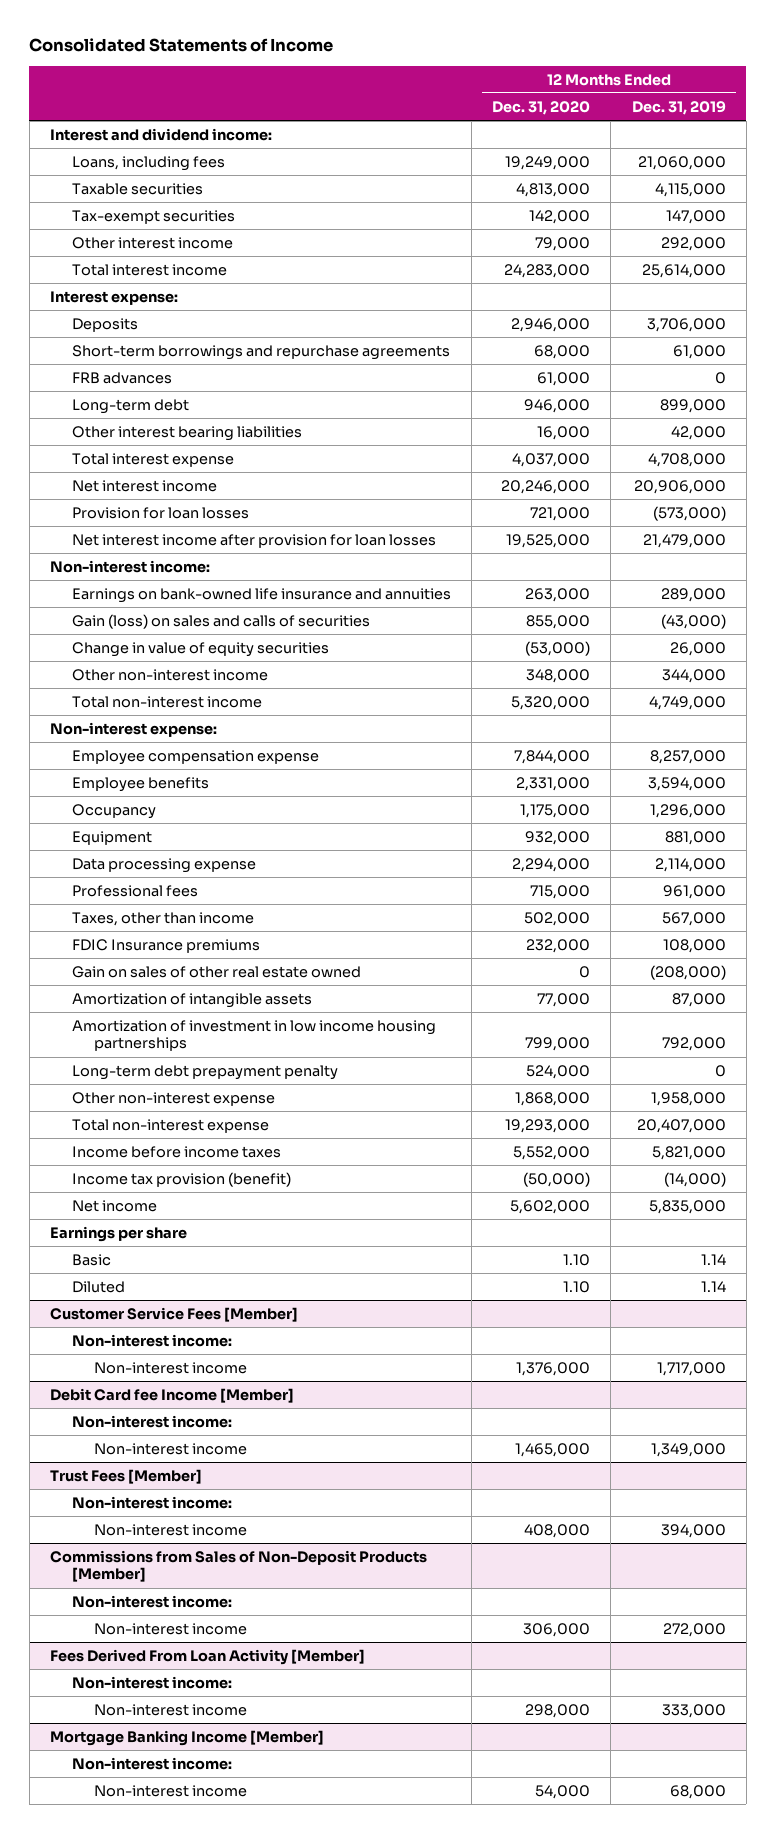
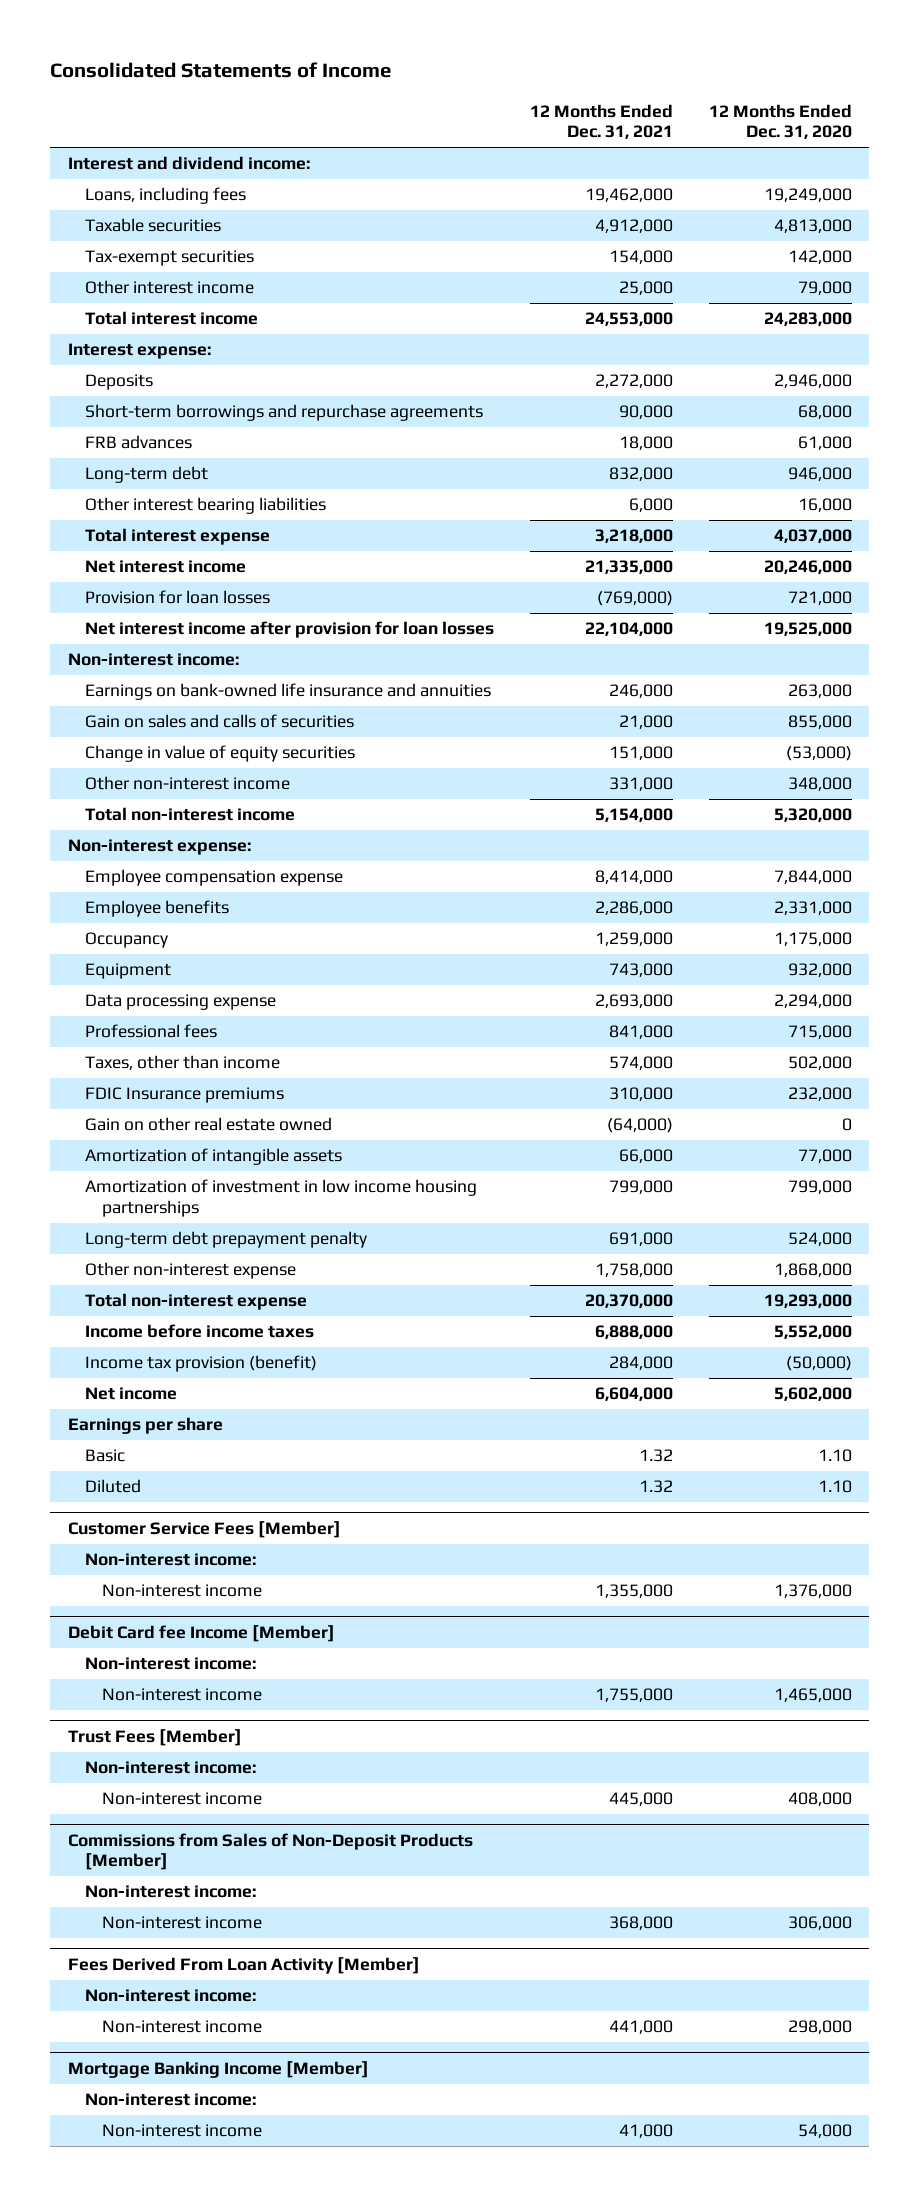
[631,100,726,115] Dec. 31, 2019 -> none
none -> [529,103,673,140] 12 Months Ended Dec. 31, 2021
[71,613,370,629] Gain (loss) on sales and calls of securities -> [85,714,355,729] Gain on sales and calls of securities
[71,965,361,978] Gain on sales of other real estate owned -> [85,1117,333,1132] Gain on other real estate owned

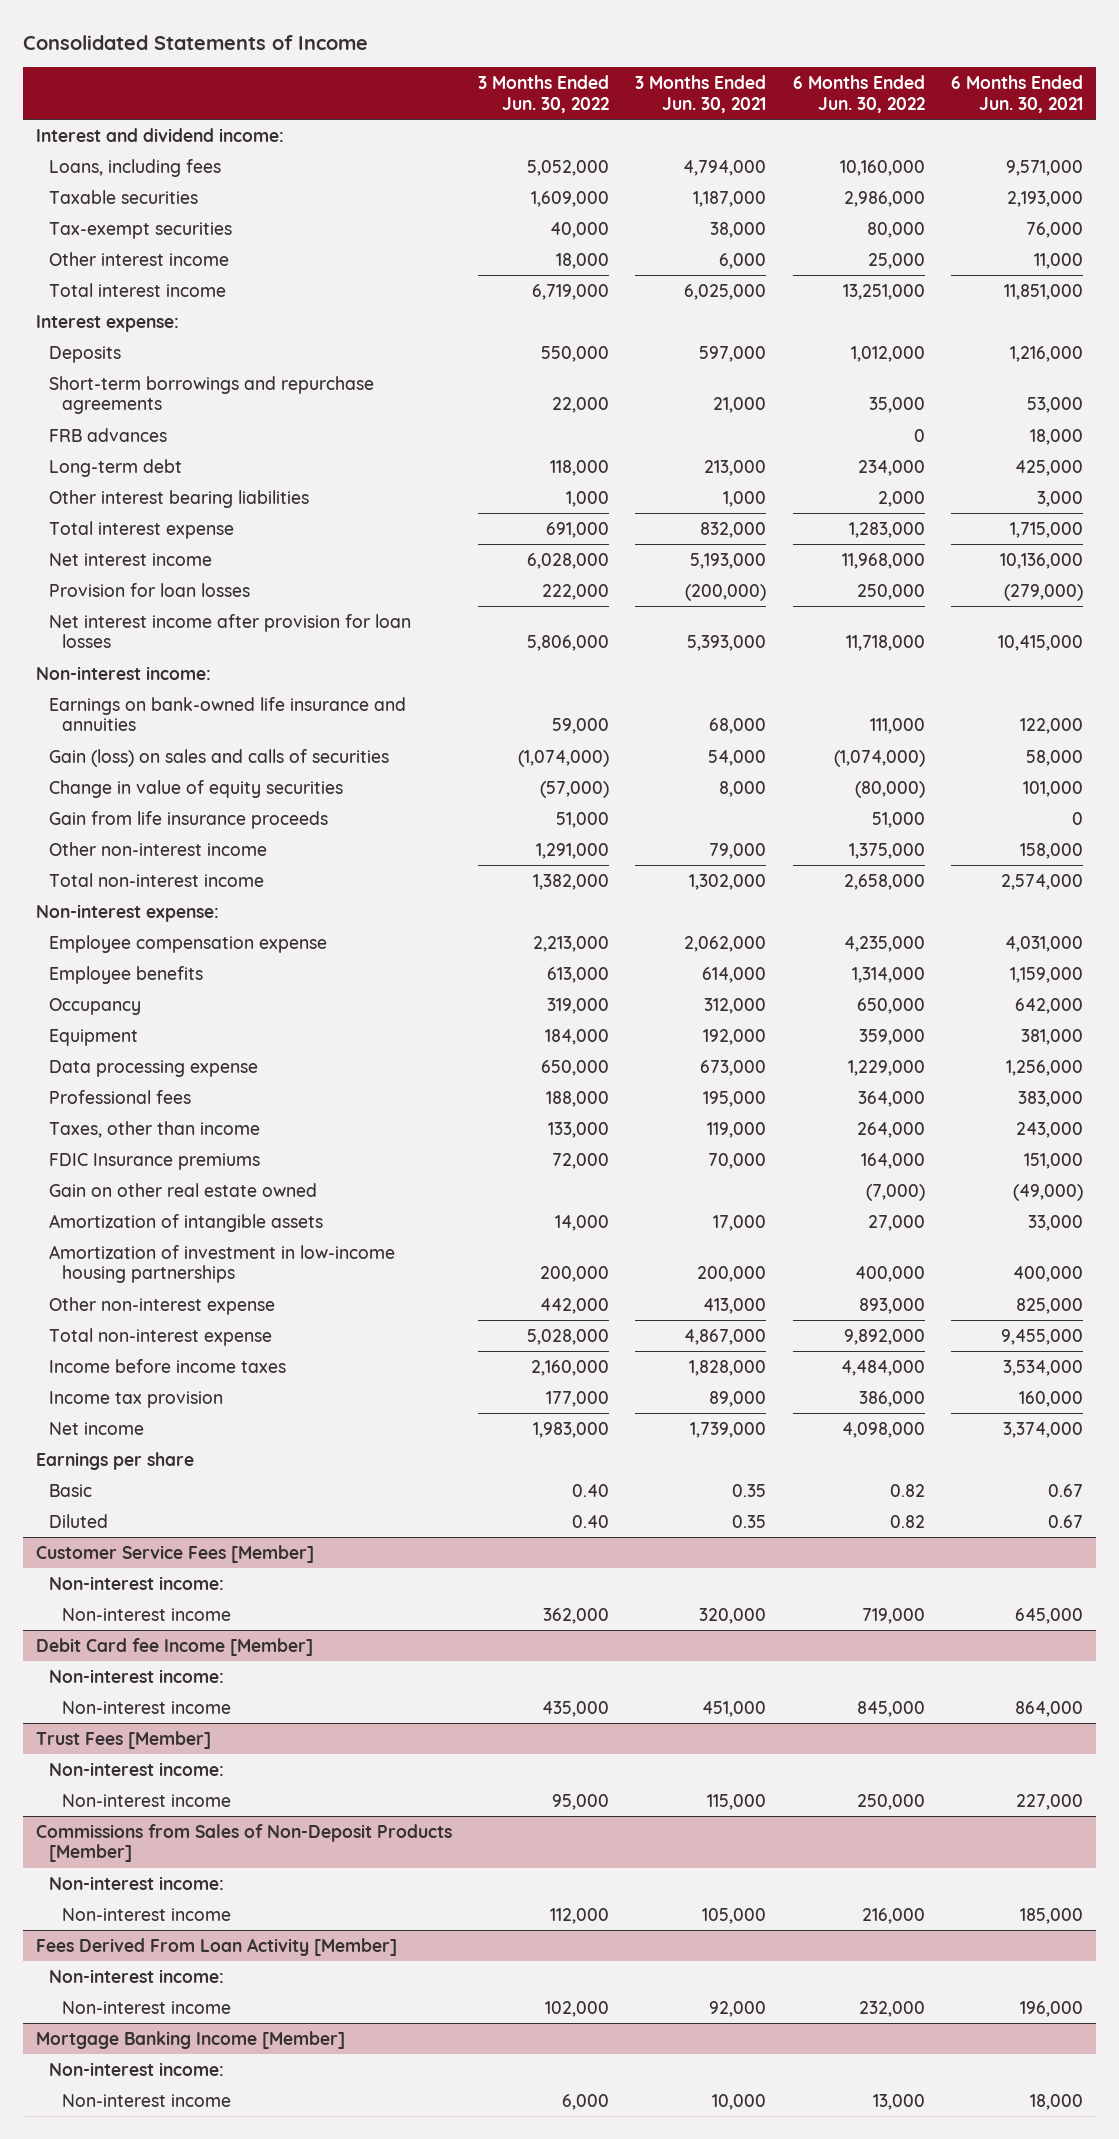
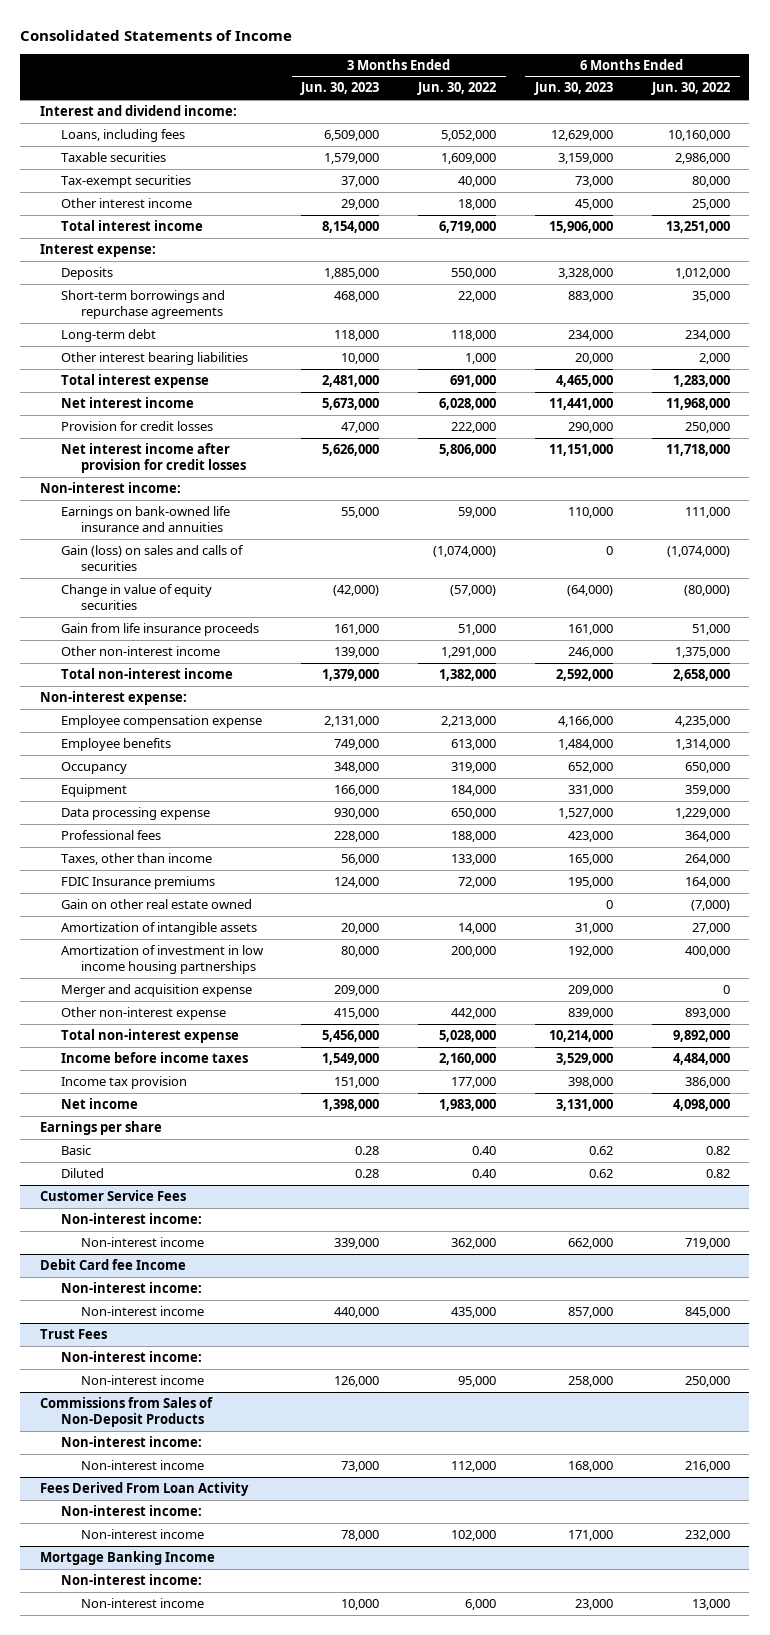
[635,75,767,113] 3 Months Ended Jun. 30, 2021 -> none
[950,75,1083,113] 6 Months Ended Jun. 30, 2021 -> none
none -> [300,82,380,96] Jun. 30, 2023
none -> [534,82,614,96] Jun. 30, 2023
[49,427,168,442] FRB advances -> none
[49,582,251,597] Provision for loan losses -> [60,421,213,432] Provision for credit losses
[49,613,412,649] Net interest income after provision for loan losses -> [60,443,247,474] Net interest income after provision for credit losses
[49,1244,396,1284] Amortization of investment in low-income housing partnerships -> [60,945,264,975] Amortization of investment in low income housing partnerships
none -> [60,984,252,998] Merger and acquisition expense
[35,1544,314,1563] Customer Service Fees [Member] -> [39,1190,186,1202] Customer Service Fees
[35,1637,313,1656] Debit Card fee Income [Member] -> [39,1259,186,1271] Debit Card fee Income
[35,1730,211,1749] Trust Fees [Member] -> [39,1329,107,1340] Trust Fees
[35,1823,452,1863] Commissions from Sales of Non-Deposit Products [Member] -> [39,1397,213,1428] Commissions from Sales of Non-Deposit Products
[35,1937,397,1956] Fees Derived From Loan Activity [Member] -> [39,1482,249,1497] Fees Derived From Loan Activity
[35,2030,345,2049] Mortgage Banking Income [Member] -> [39,1551,215,1566] Mortgage Banking Income

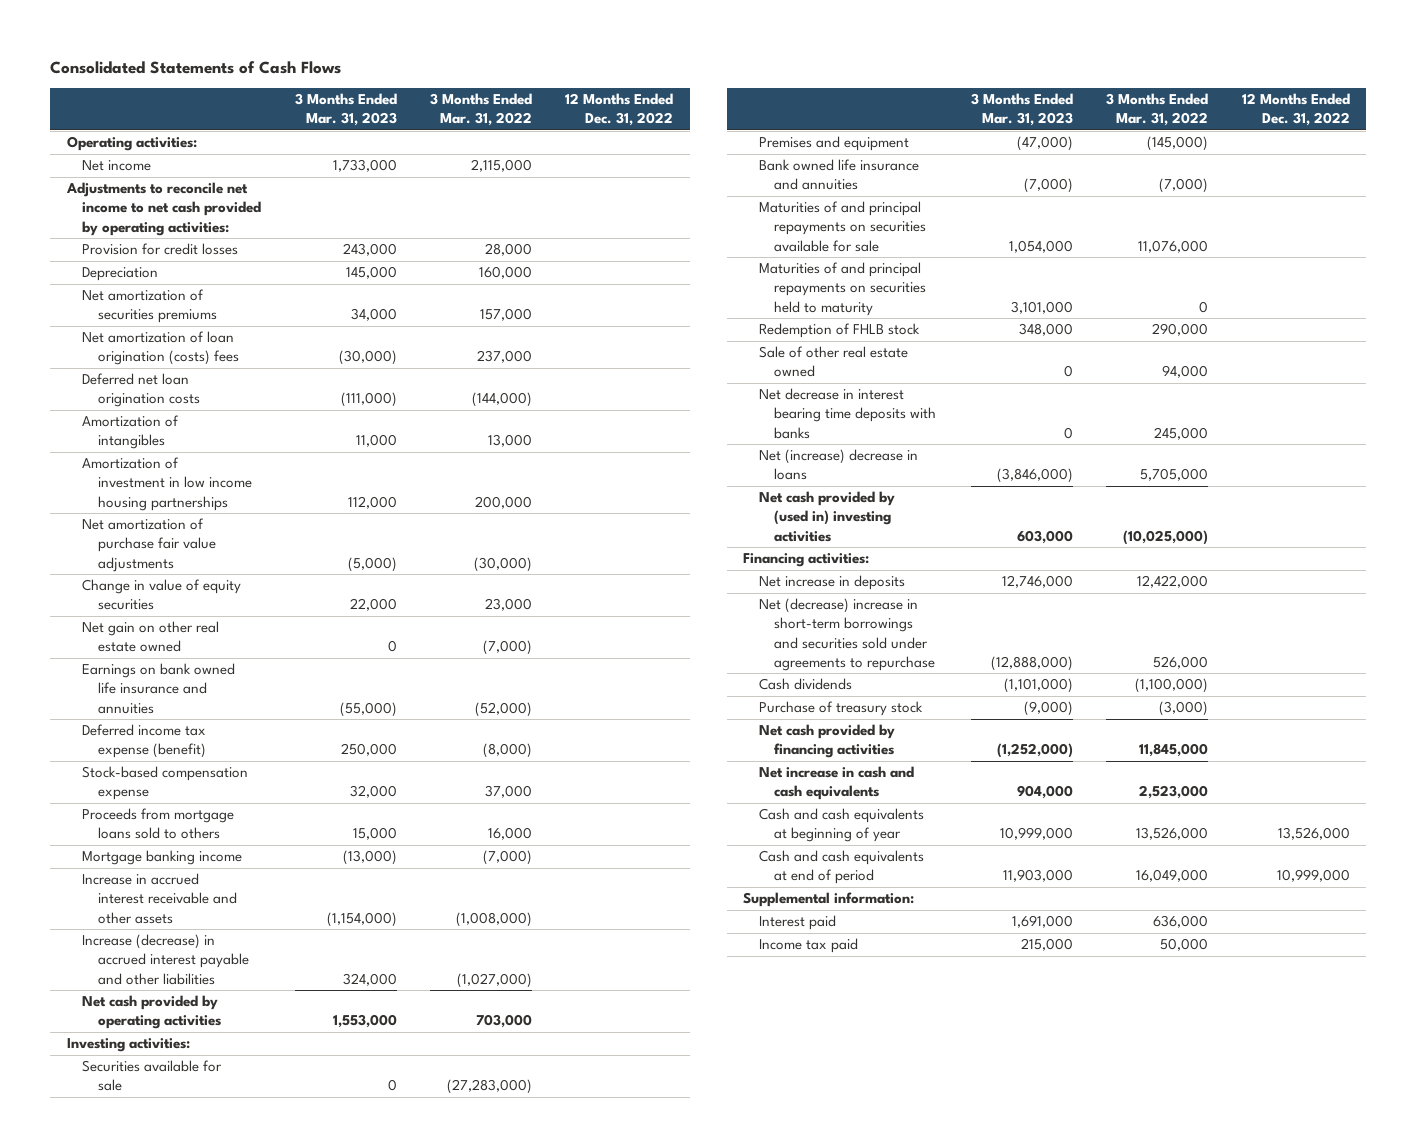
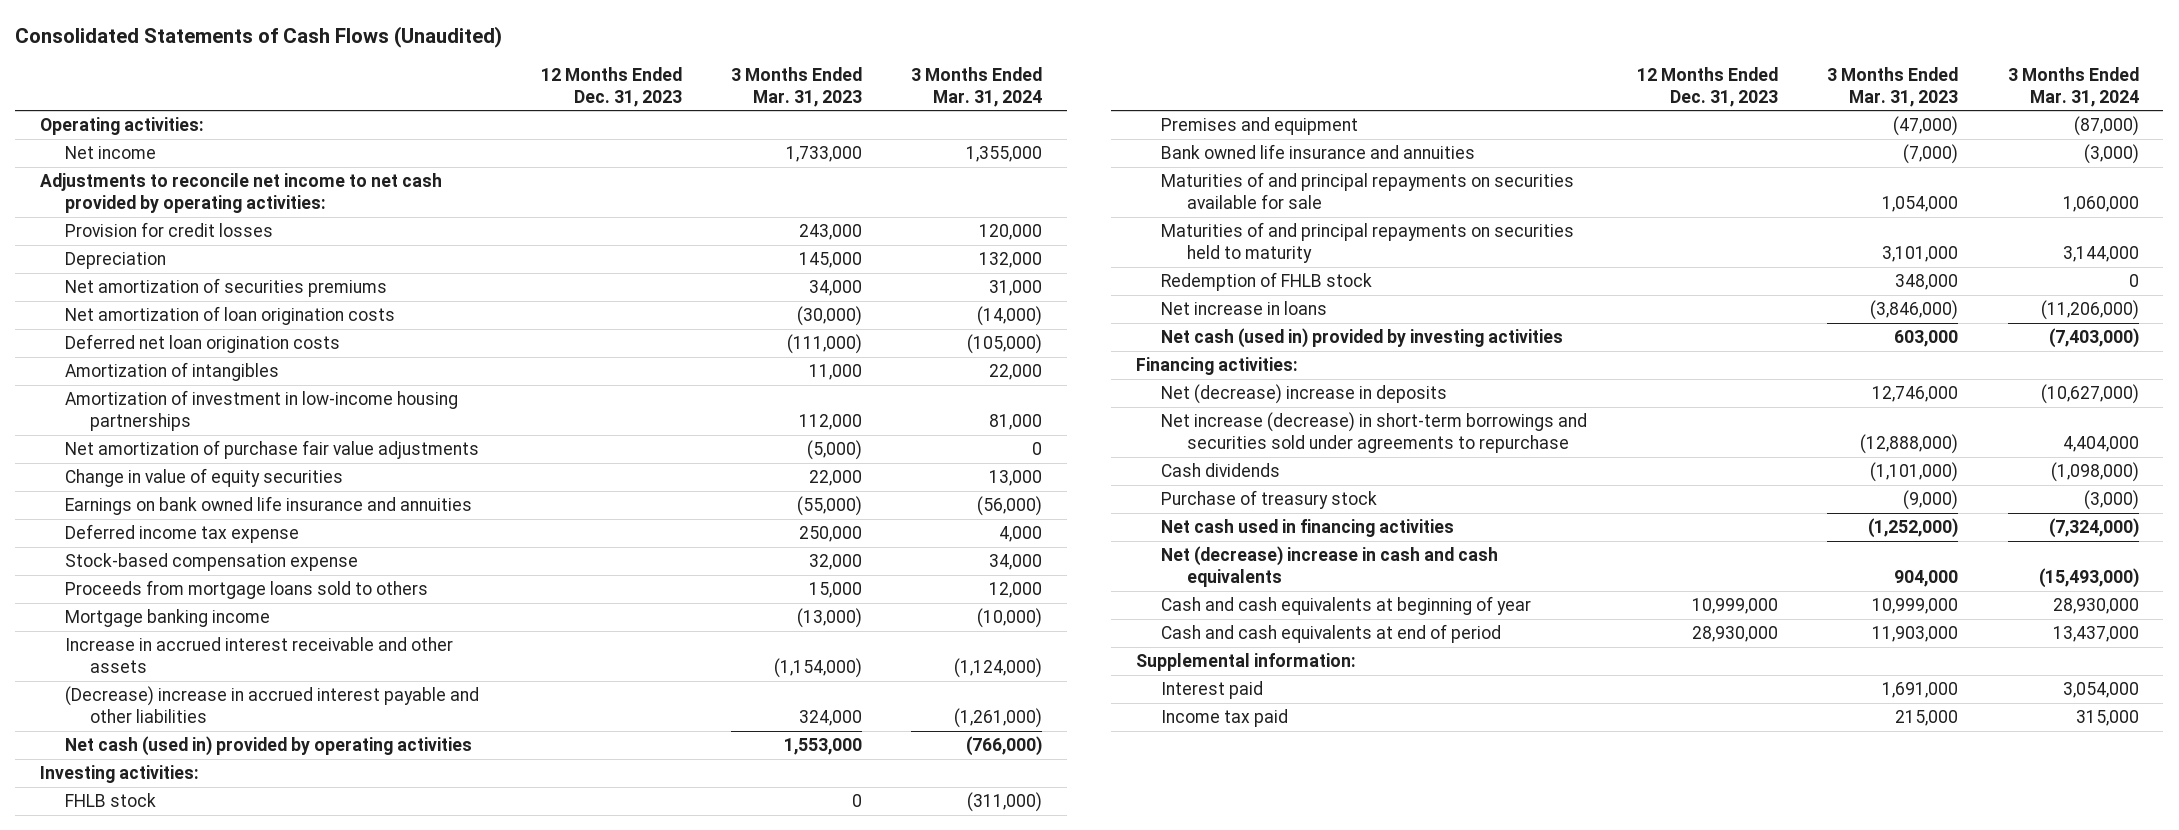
[50,60,342,74] Consolidated Statements of Cash Flows -> [15,25,503,48] Consolidated Statements of Cash Flows (Unaudited)
[429,92,532,127] 3 Months Ended Mar. 31, 2022 -> none
[565,92,674,127] 12 Months Ended Dec. 31, 2022 -> none
none -> [540,66,682,107] 12 Months Ended Dec. 31, 2023
none -> [911,66,1043,107] 3 Months Ended Mar. 31, 2024
[82,331,239,366] Net amortization of loan origination (costs) fees -> [65,306,396,326] Net amortization of loan origination costs
[82,457,252,511] Amortization of investment in low income housing partnerships -> [65,390,459,431] Amortization of investment in low-income housing partnerships
[82,621,220,653] Net gain on other real estate owned -> none
[82,724,207,759] Deferred income tax expense (benefit) -> [65,524,300,544] Deferred income tax expense
[82,934,249,985] Increase (decrease) in accrued interest payable and other liabilities -> [65,686,480,723] (Decrease) increase in accrued interest payable and other liabilities
[82,995,221,1030] Net cash provided by operating activities -> [65,736,473,757] Net cash (used in) provided by operating activities
[82,1060,223,1092] Securities available for sale -> none
none -> [65,793,157,808] FHLB stock
[758,346,908,378] Sale of other real estate owned -> none
[758,388,937,439] Net decrease in interest bearing time deposits with banks -> none
[758,449,918,481] Net (increase) decrease in loans -> [1161,301,1328,316] Net increase in loans
[758,491,895,542] Net cash provided by (used in) investing activities -> [1161,328,1564,349] Net cash (used in) provided by investing activities
[758,575,905,591] Net increase in deposits -> [1161,384,1448,405] Net (decrease) increase in deposits
[758,598,936,671] Net (decrease) increase in short-term borrowings and securities sold under agreements to repurchase -> [1161,412,1588,453] Net increase (decrease) in short-term borrowings and securities sold under agreements to repurchase
[758,724,895,759] Net cash provided by financing activities -> [1161,519,1455,538] Net cash used in financing activities
[758,766,914,801] Net increase in cash and cash equivalents -> [1161,546,1499,587] Net (decrease) increase in cash and cash equivalents

